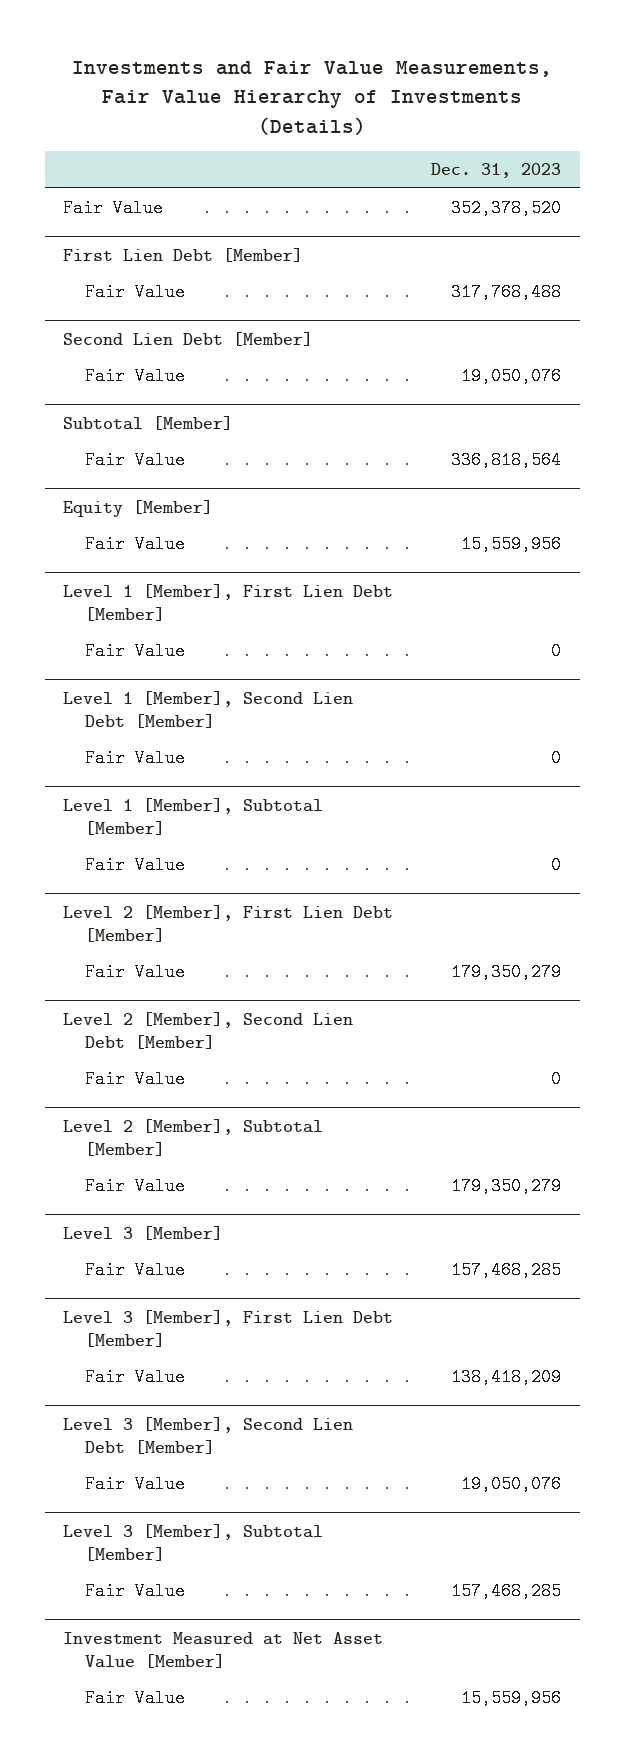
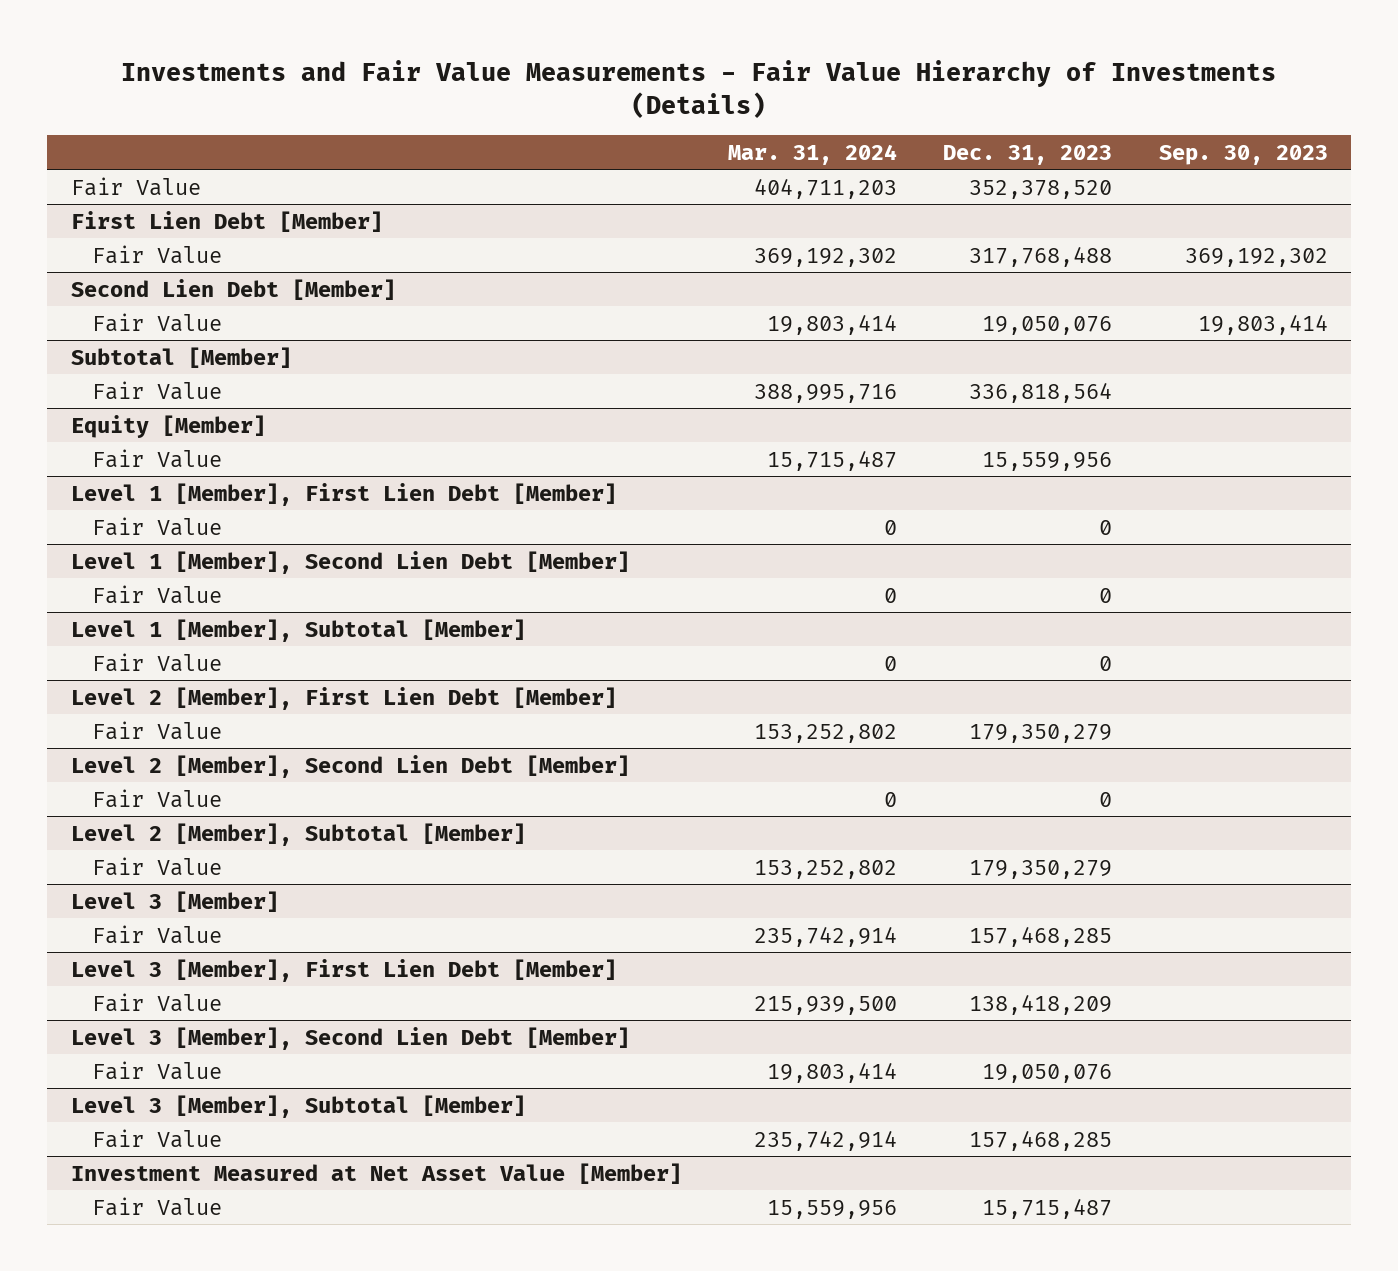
[72,61,553,135] Investments and Fair Value Measurements, Fair Value Hierarchy of Investments (Details) -> [121,59,1277,118] Investments and Fair Value Measurements - Fair Value Hierarchy of Investments (Details)
none -> [727,143,897,165] Mar. 31, 2024
none -> [1158,144,1328,165] Sep. 30, 2023
[460,1688,561,1707] 15,559,956 -> [982,1198,1113,1219] 15,715,487

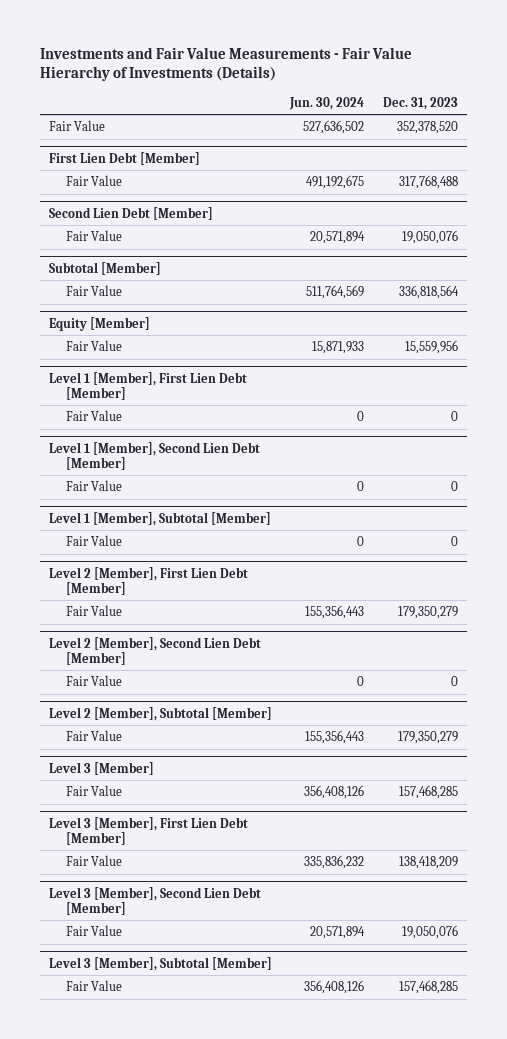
[727,143,897,165] Mar. 31, 2024 -> none
[1158,144,1328,165] Sep. 30, 2023 -> none
none -> [289,96,365,110] Jun. 30, 2024
[70,1162,682,1184] Investment Measured at Net Asset Value [Member] -> none
[92,1196,223,1216] Fair Value -> none

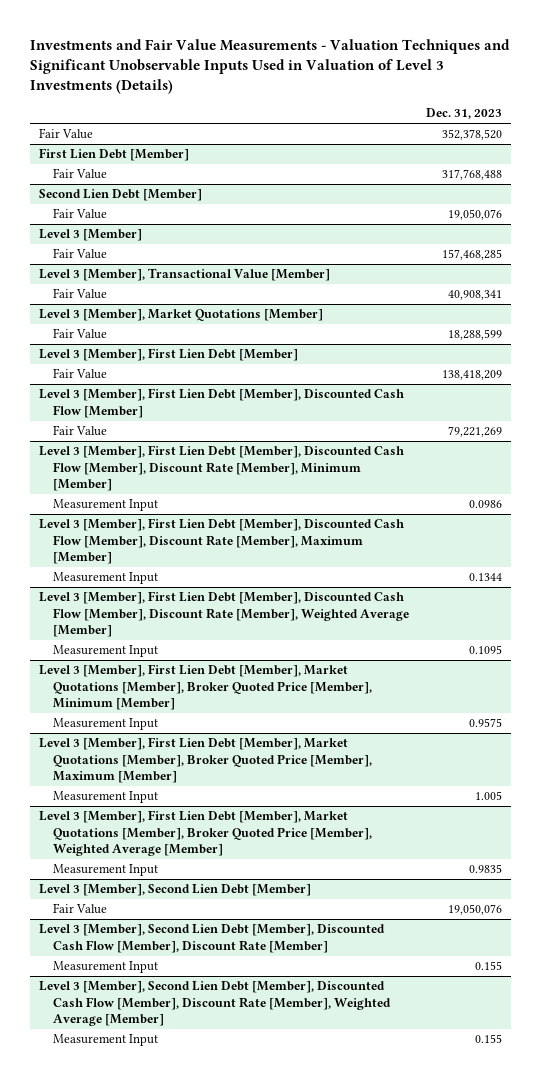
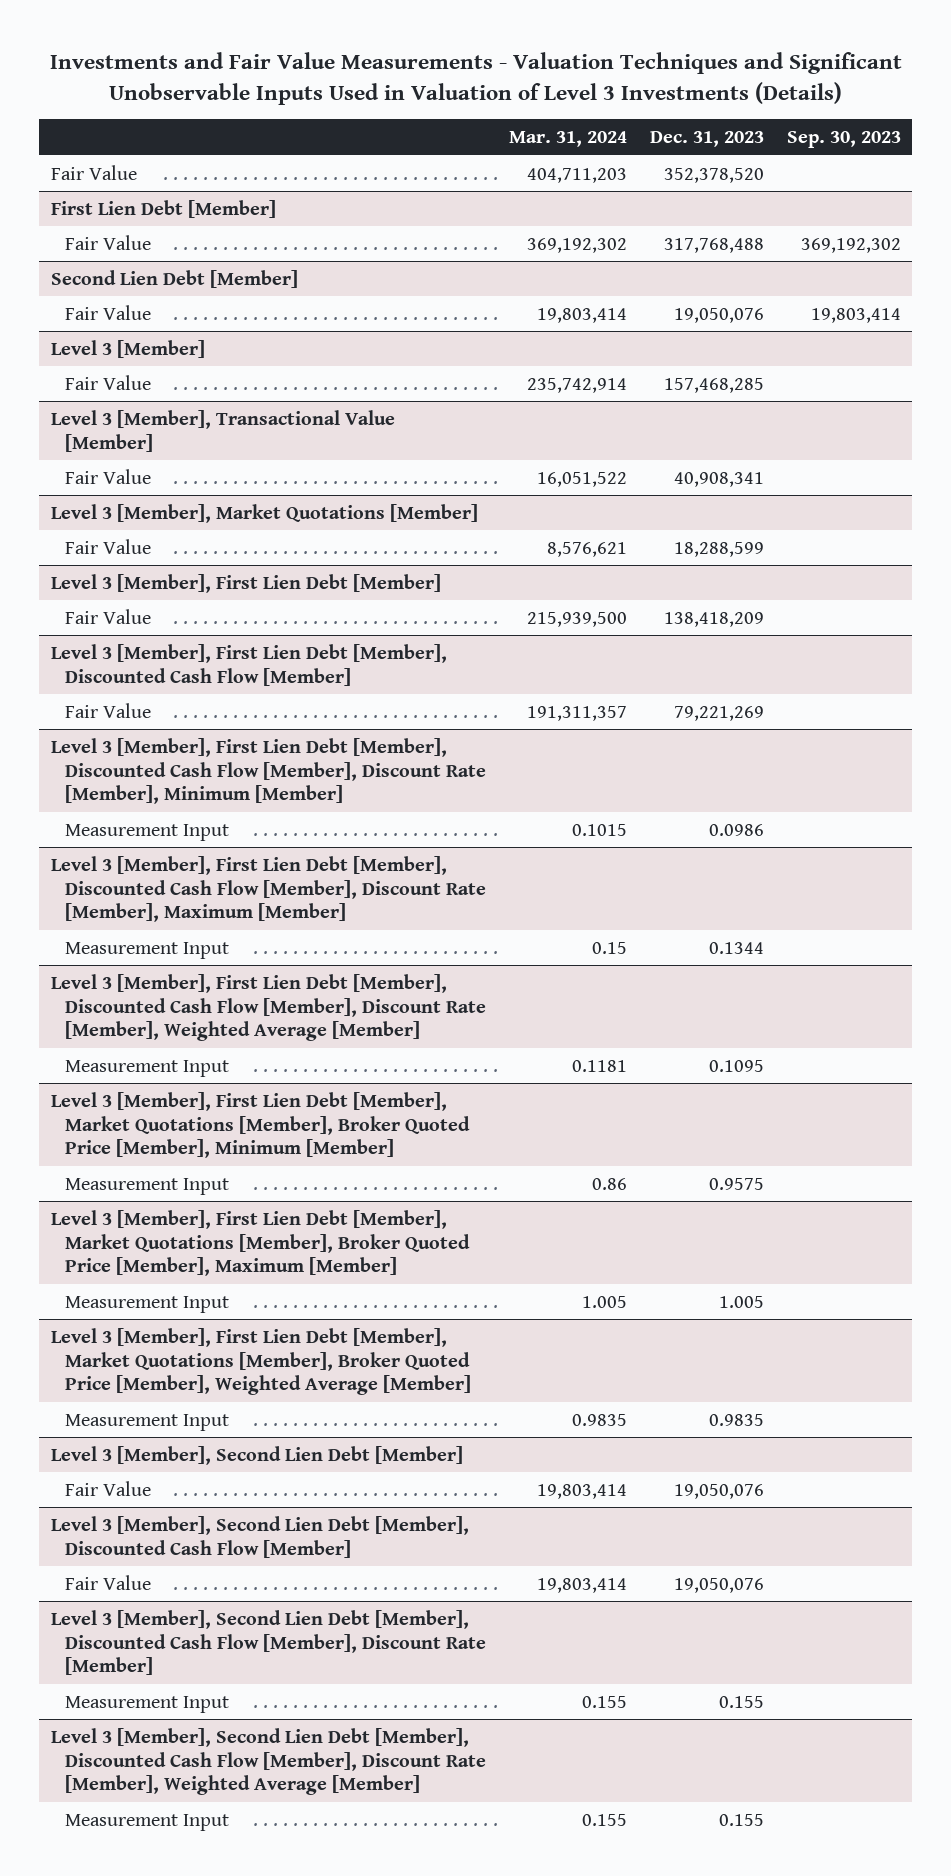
none -> [509,130,628,147] Mar. 31, 2024
none -> [786,130,901,148] Sep. 30, 2023
none -> [50,1515,469,1558] Level 3 [Member], Second Lien Debt [Member], Discounted Cash Flow [Member]
none -> [65,1574,152,1590] Fair Value

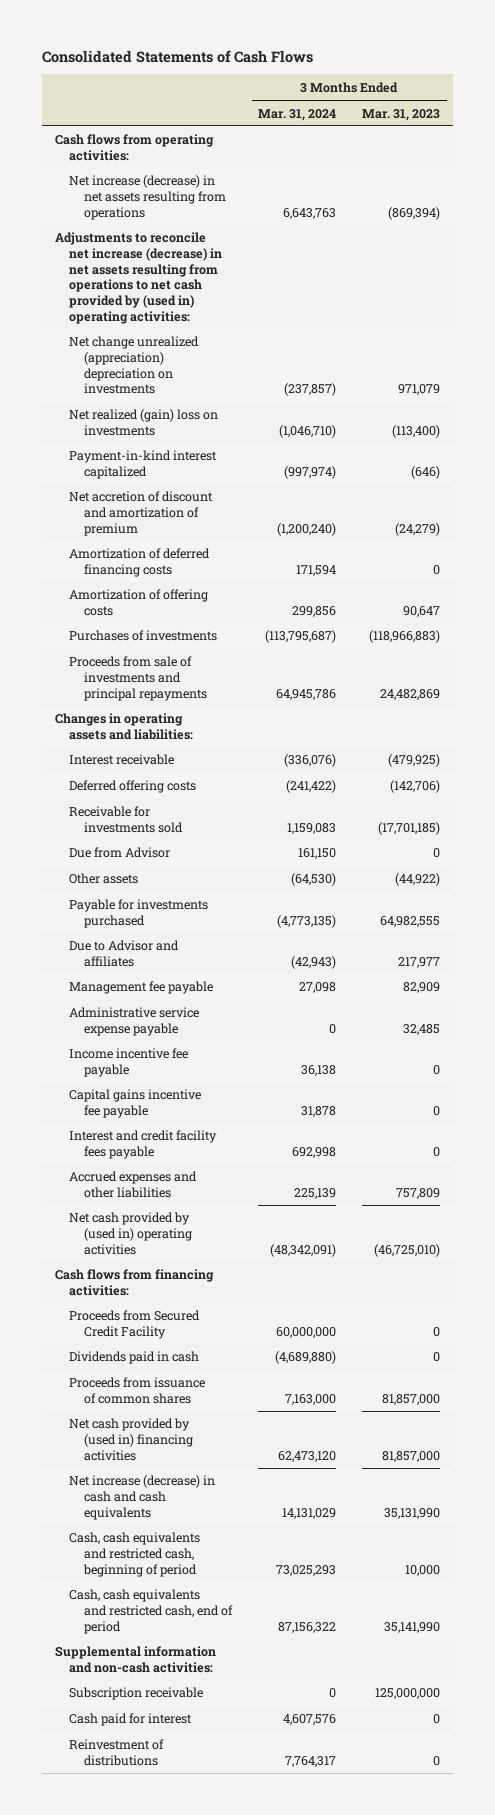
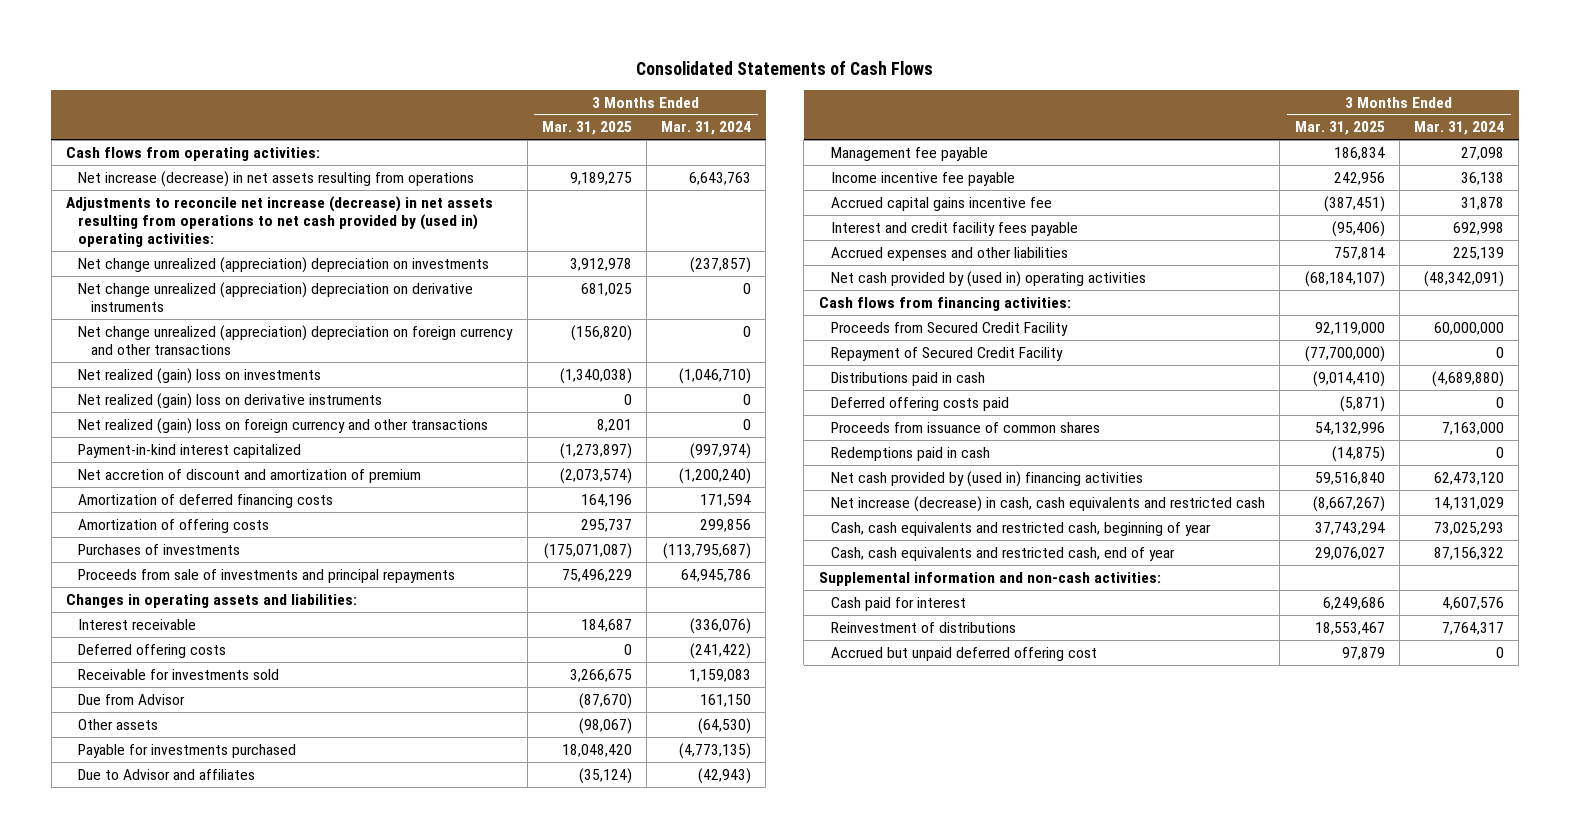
[362,108,441,121] Mar. 31, 2023 -> none
none -> [541,121,632,136] Mar. 31, 2025
none -> [78,281,474,313] Net change unrealized (appreciation) depreciation on derivative instruments
none -> [78,324,514,356] Net change unrealized (appreciation) depreciation on foreign currency and other transactions
none -> [78,392,383,409] Net realized (gain) loss on derivative instruments
none -> [78,417,489,434] Net realized (gain) loss on foreign currency and other transactions
[69,1007,200,1037] Administrative service expense payable -> none
[69,1089,202,1119] Capital gains incentive fee payable -> [831,196,1053,211] Accrued capital gains incentive fee
none -> [831,346,1064,361] Repayment of Secured Credit Facility
[69,1351,200,1365] Dividends paid in cash -> [831,371,986,386] Distributions paid in cash
none -> [831,396,1010,411] Deferred offering costs paid
none -> [831,446,991,461] Redemptions paid in cash
[69,1475,216,1520] Net increase (decrease) in cash and cash equivalents -> [831,495,1266,512] Net increase (decrease) in cash, cash equivalents and restricted cash
[69,1532,201,1577] Cash, cash equivalents and restricted cash, beginning of period -> [831,521,1212,536] Cash, cash equivalents and restricted cash, beginning of year
[69,1589,233,1634] Cash, cash equivalents and restricted cash, end of period -> [831,546,1176,561] Cash, cash equivalents and restricted cash, end of year
[69,1687,204,1701] Subscription receivable -> none
none -> [831,646,1098,661] Accrued but unpaid deferred offering cost

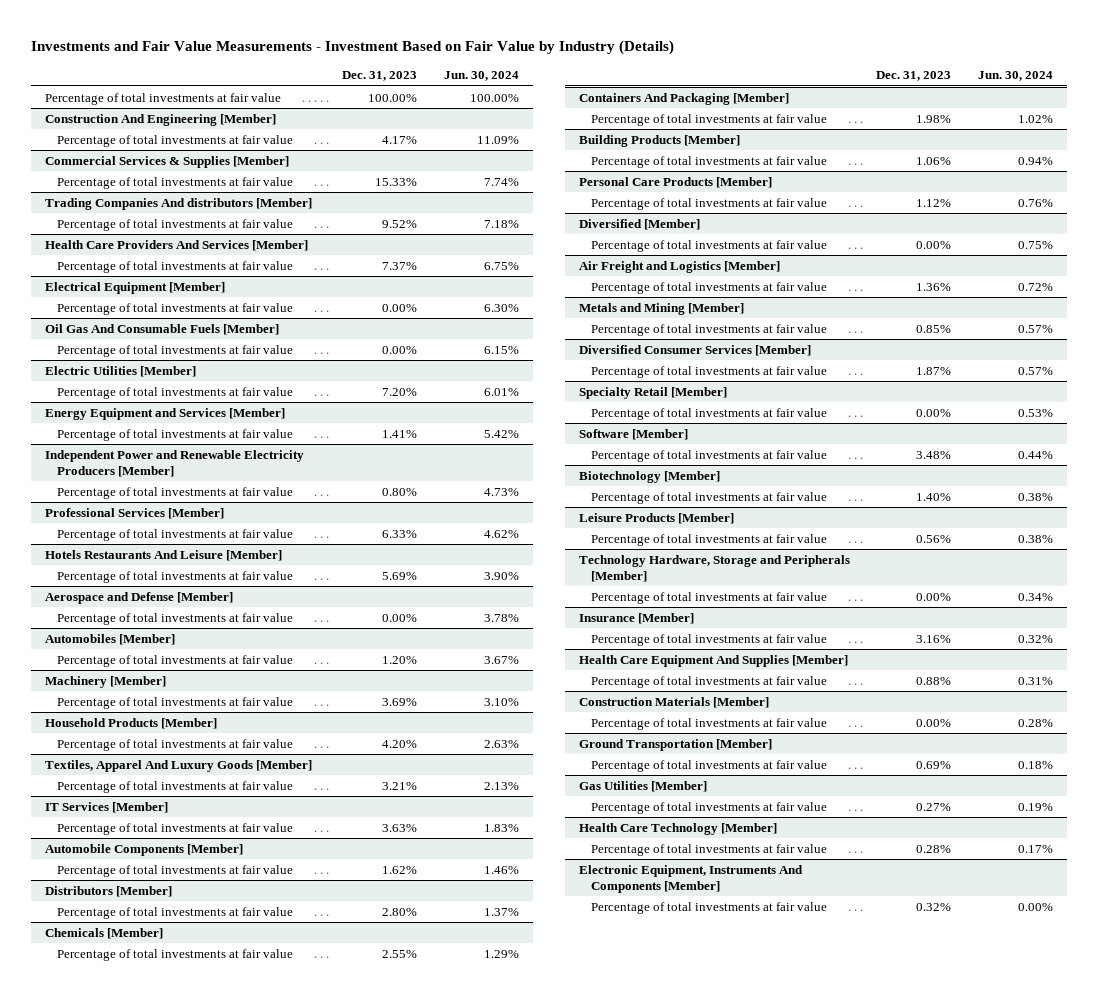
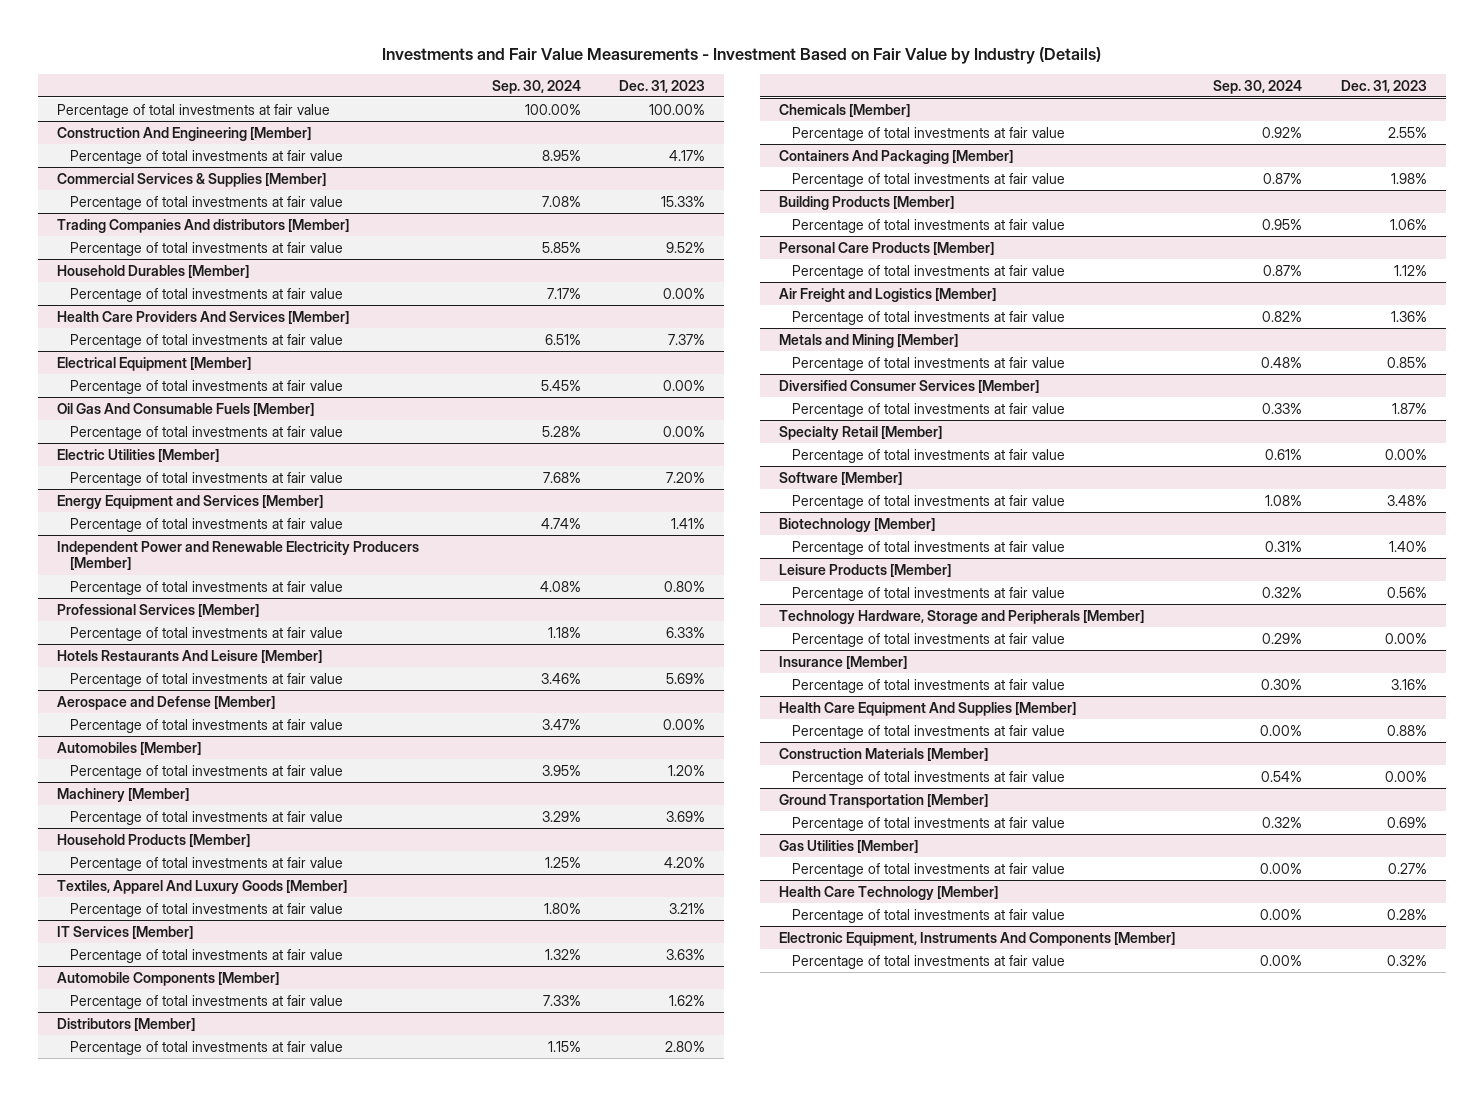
[444,71,520,82] Jun. 30, 2024 -> none
none -> [491,79,581,94] Sep. 30, 2024
none -> [57,264,250,278] Household Durables [Member]
none -> [70,287,344,302] Percentage of total investments at fair value
[578,218,700,230] Diversified [Member] -> none
[591,239,828,252] Percentage of total investments at fair value -> none

